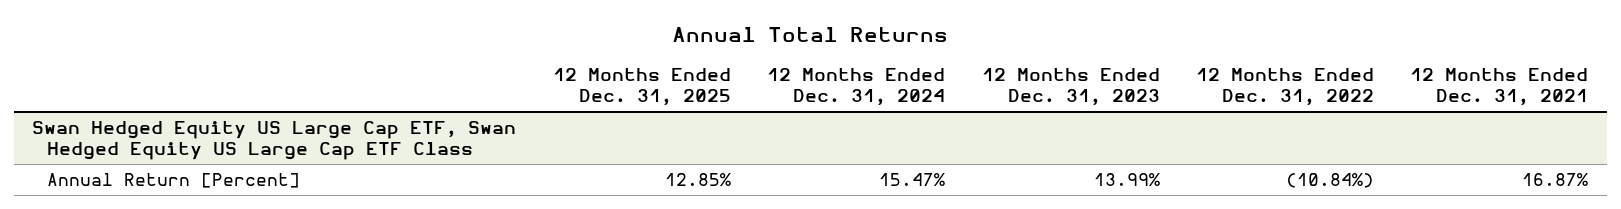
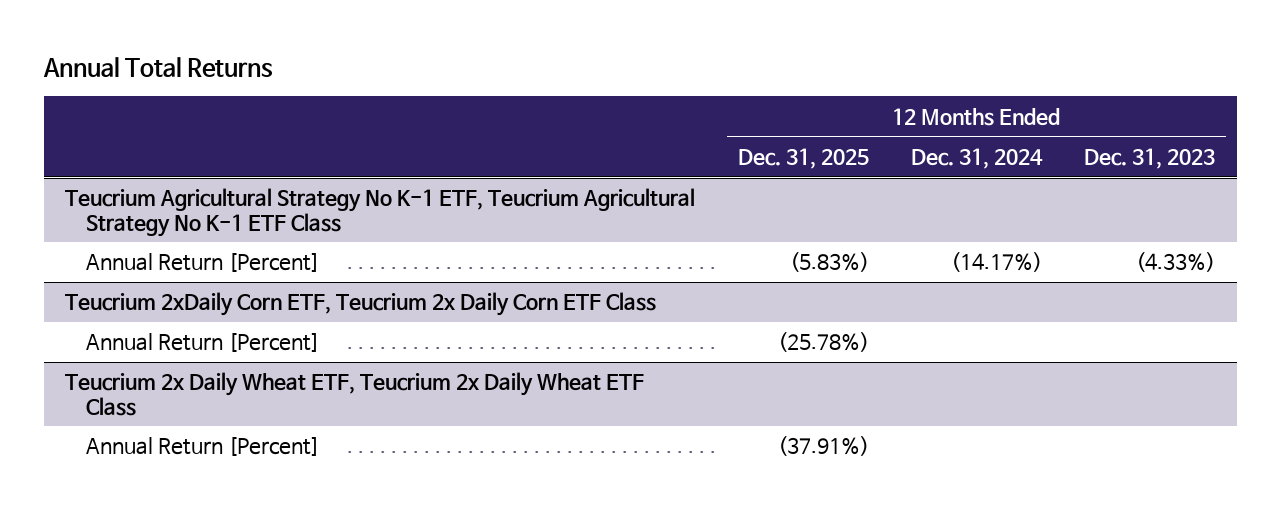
[1196,68,1375,107] 12 Months Ended Dec. 31, 2022 -> none
[1410,68,1589,107] 12 Months Ended Dec. 31, 2021 -> none
[32,121,517,161] Swan Hedged Equity US Large Cap ETF, Swan Hedged Equity US Large Cap ETF Class -> none
none -> [65,188,696,237] Teucrium Agricultural Strategy No K-1 ETF, Teucrium Agricultural Strategy No K-1 ETF Class
[664,173,731,187] 12.85% -> [789,252,869,273] (5.83%)
[879,173,946,187] 15.47% -> [950,252,1042,273] (14.17%)
[1093,173,1160,187] 13.99% -> [1136,252,1216,273] (4.33%)
none -> [65,292,657,317] Teucrium 2xDaily Corn ETF, Teucrium 2x Daily Corn ETF Class
none -> [85,333,320,353] Annual Return [Percent]
none -> [65,372,645,416] Teucrium 2x Daily Wheat ETF, Teucrium 2x Daily Wheat ETF Class
none -> [85,437,320,457] Annual Return [Percent]

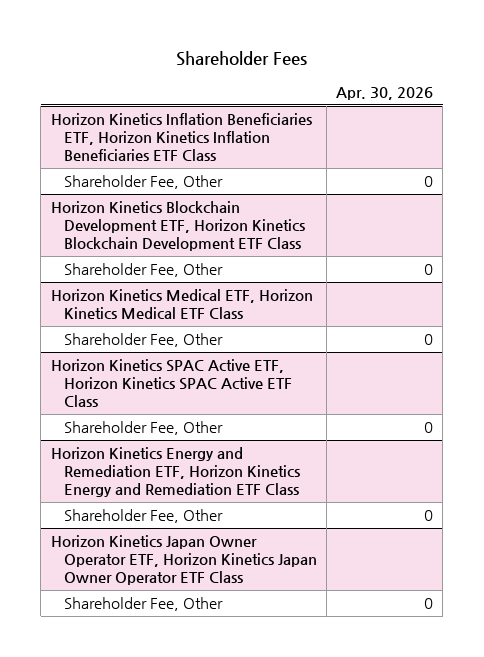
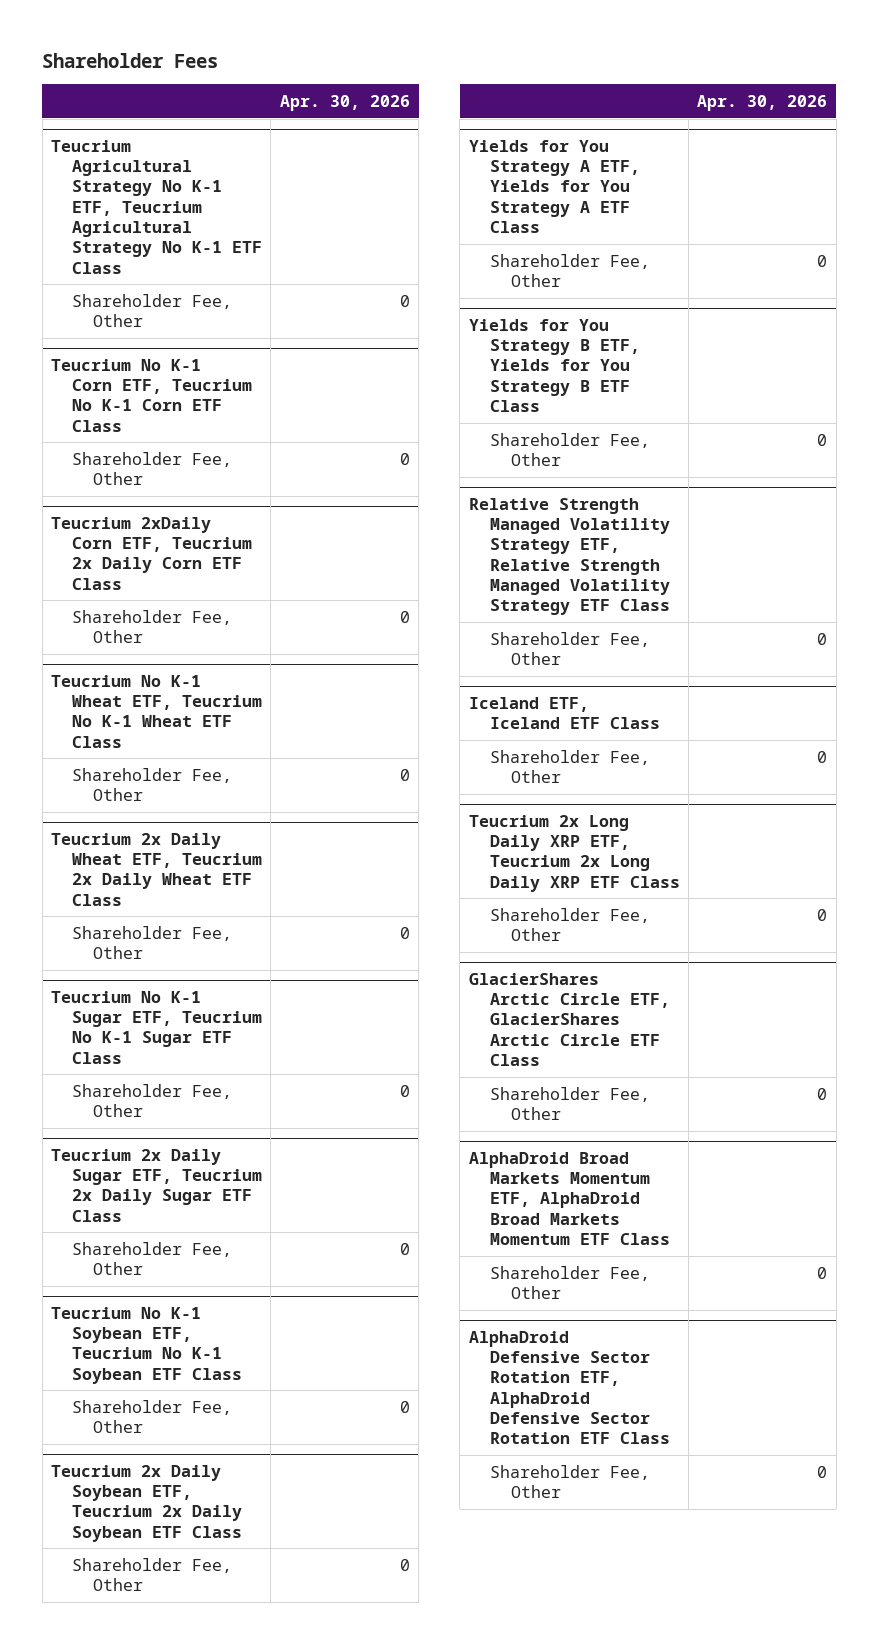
[50,113,312,162] Horizon Kinetics Inflation Beneficiaries ETF, Horizon Kinetics Inflation Beneficiaries ETF Class -> none
none -> [51,139,263,274] Teucrium Agricultural Strategy No K-1 ETF, Teucrium Agricultural Strategy No K-1 ETF Class
[50,201,305,252] Horizon Kinetics Blockchain Development ETF, Horizon Kinetics Blockchain Development ETF Class -> none
none -> [51,358,253,432] Teucrium No K-1 Corn ETF, Teucrium No K-1 Corn ETF Class
[50,289,313,320] Horizon Kinetics Medical ETF, Horizon Kinetics Medical ETF Class -> none
none -> [51,516,253,590] Teucrium 2xDaily Corn ETF, Teucrium 2x Daily Corn ETF Class
[50,359,292,408] Horizon Kinetics SPAC Active ETF, Horizon Kinetics SPAC Active ETF Class -> none
none -> [51,674,263,748] Teucrium No K-1 Wheat ETF, Teucrium No K-1 Wheat ETF Class
[50,447,300,498] Horizon Kinetics Energy and Remediation ETF, Horizon Kinetics Energy and Remediation ETF Class -> none
none -> [51,832,263,906] Teucrium 2x Daily Wheat ETF, Teucrium 2x Daily Wheat ETF Class
[50,535,317,586] Horizon Kinetics Japan Owner Operator ETF, Horizon Kinetics Japan Owner Operator ETF Class -> none
none -> [51,990,263,1064] Teucrium No K-1 Sugar ETF, Teucrium No K-1 Sugar ETF Class
none -> [51,1148,263,1222] Teucrium 2x Daily Sugar ETF, Teucrium 2x Daily Sugar ETF Class
none -> [72,1241,233,1275] Shareholder Fee, Other
none -> [51,1306,243,1384] Teucrium No K-1 Soybean ETF, Teucrium No K-1 Soybean ETF Class
none -> [72,1399,233,1433] Shareholder Fee, Other
none -> [51,1464,243,1542] Teucrium 2x Daily Soybean ETF, Teucrium 2x Daily Soybean ETF Class
none -> [72,1557,233,1591] Shareholder Fee, Other
none -> [468,139,640,234] Yields for You Strategy A ETF, Yields for You Strategy A ETF Class
none -> [489,253,650,287] Shareholder Fee, Other
none -> [468,318,640,413] Yields for You Strategy B ETF, Yields for You Strategy B ETF Class
none -> [489,432,650,466] Shareholder Fee, Other
none -> [468,497,670,616] Relative Strength Managed Volatility Strategy ETF, Relative Strength Managed Volatility Strategy ETF Class
none -> [489,631,650,665] Shareholder Fee, Other
none -> [468,696,660,730] Iceland ETF, Iceland ETF Class
none -> [489,749,650,783] Shareholder Fee, Other
none -> [468,814,680,892] Teucrium 2x Long Daily XRP ETF, Teucrium 2x Long Daily XRP ETF Class
none -> [489,907,650,941] Shareholder Fee, Other
none -> [468,972,670,1067] GlacierShares Arctic Circle ETF, GlacierShares Arctic Circle ETF Class
none -> [489,1086,650,1120] Shareholder Fee, Other
none -> [468,1151,670,1246] AlphaDroid Broad Markets Momentum ETF, AlphaDroid Broad Markets Momentum ETF Class
none -> [489,1265,650,1299] Shareholder Fee, Other
none -> [468,1330,670,1445] AlphaDroid Defensive Sector Rotation ETF, AlphaDroid Defensive Sector Rotation ETF Class
none -> [489,1464,650,1498] Shareholder Fee, Other

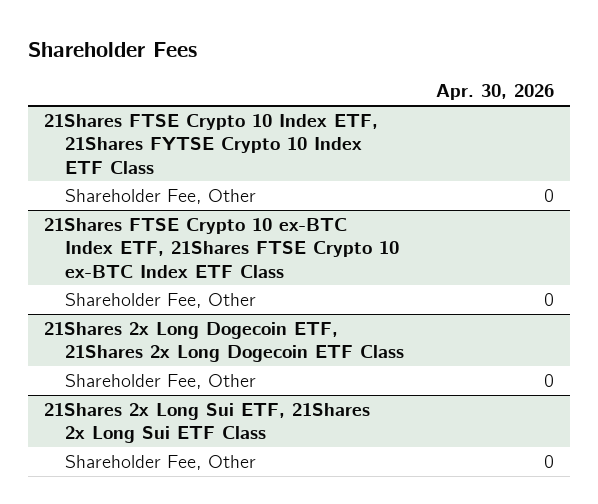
[51,139,263,274] Teucrium Agricultural Strategy No K-1 ETF, Teucrium Agricultural Strategy No K-1 ETF Class -> none
[72,293,233,327] Shareholder Fee, Other -> none
[51,358,253,432] Teucrium No K-1 Corn ETF, Teucrium No K-1 Corn ETF Class -> none
[72,451,233,485] Shareholder Fee, Other -> none
[51,516,253,590] Teucrium 2xDaily Corn ETF, Teucrium 2x Daily Corn ETF Class -> none
[72,609,233,643] Shareholder Fee, Other -> none
[51,674,263,748] Teucrium No K-1 Wheat ETF, Teucrium No K-1 Wheat ETF Class -> none
[72,767,233,801] Shareholder Fee, Other -> none
[51,832,263,906] Teucrium 2x Daily Wheat ETF, Teucrium 2x Daily Wheat ETF Class -> none
[72,925,233,959] Shareholder Fee, Other -> none
[51,990,263,1064] Teucrium No K-1 Sugar ETF, Teucrium No K-1 Sugar ETF Class -> none
[72,1083,233,1117] Shareholder Fee, Other -> none
[51,1148,263,1222] Teucrium 2x Daily Sugar ETF, Teucrium 2x Daily Sugar ETF Class -> none
[72,1241,233,1275] Shareholder Fee, Other -> none
[51,1306,243,1384] Teucrium No K-1 Soybean ETF, Teucrium No K-1 Soybean ETF Class -> none
[72,1399,233,1433] Shareholder Fee, Other -> none
[51,1464,243,1542] Teucrium 2x Daily Soybean ETF, Teucrium 2x Daily Soybean ETF Class -> none
[72,1557,233,1591] Shareholder Fee, Other -> none
[468,139,640,234] Yields for You Strategy A ETF, Yields for You Strategy A ETF Class -> none
[489,253,650,287] Shareholder Fee, Other -> none
[468,318,640,413] Yields for You Strategy B ETF, Yields for You Strategy B ETF Class -> none
[489,432,650,466] Shareholder Fee, Other -> none
[468,497,670,616] Relative Strength Managed Volatility Strategy ETF, Relative Strength Managed Volatility Strategy ETF Class -> none
[489,631,650,665] Shareholder Fee, Other -> none
[468,696,660,730] Iceland ETF, Iceland ETF Class -> none
[489,749,650,783] Shareholder Fee, Other -> none
[468,814,680,892] Teucrium 2x Long Daily XRP ETF, Teucrium 2x Long Daily XRP ETF Class -> none
none -> [44,113,379,174] 21Shares FTSE Crypto 10 Index ETF, 21Shares FYTSE Crypto 10 Index ETF Class
[468,972,670,1067] GlacierShares Arctic Circle ETF, GlacierShares Arctic Circle ETF Class -> none
none -> [44,217,399,278] 21Shares FTSE Crypto 10 ex-BTC Index ETF, 21Shares FTSE Crypto 10 ex-BTC Index ETF Class
[468,1151,670,1246] AlphaDroid Broad Markets Momentum ETF, AlphaDroid Broad Markets Momentum ETF Class -> none
none -> [44,321,404,363] 21Shares 2x Long Dogecoin ETF, 21Shares 2x Long Dogecoin ETF Class
[468,1330,670,1445] AlphaDroid Defensive Sector Rotation ETF, AlphaDroid Defensive Sector Rotation ETF Class -> none
none -> [44,402,371,444] 21Shares 2x Long Sui ETF, 21Shares 2x Long Sui ETF Class

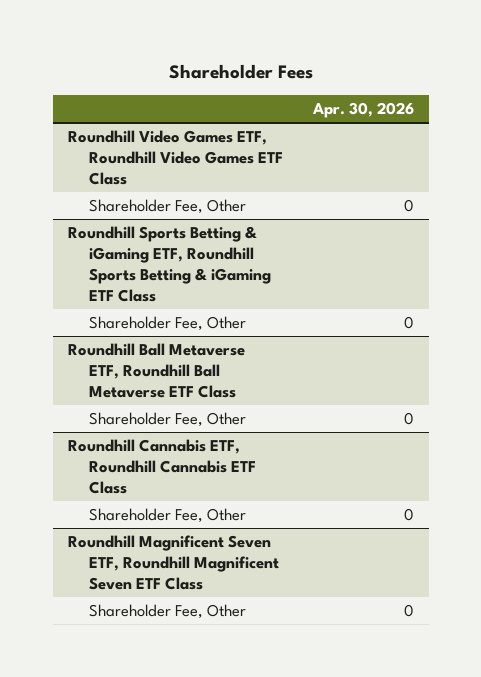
[44,113,379,174] 21Shares FTSE Crypto 10 Index ETF, 21Shares FYTSE Crypto 10 Index ETF Class -> none
none -> [67,130,283,185] Roundhill Video Games ETF, Roundhill Video Games ETF Class
[44,217,399,278] 21Shares FTSE Crypto 10 ex-BTC Index ETF, 21Shares FTSE Crypto 10 ex-BTC Index ETF Class -> none
none -> [67,226,271,302] Roundhill Sports Betting & iGaming ETF, Roundhill Sports Betting & iGaming ETF Class
[44,321,404,363] 21Shares 2x Long Dogecoin ETF, 21Shares 2x Long Dogecoin ETF Class -> none
none -> [67,343,245,398] Roundhill Ball Metaverse ETF, Roundhill Ball Metaverse ETF Class
[44,402,371,444] 21Shares 2x Long Sui ETF, 21Shares 2x Long Sui ETF Class -> none
none -> [67,439,256,494] Roundhill Cannabis ETF, Roundhill Cannabis ETF Class
none -> [67,535,279,590] Roundhill Magnificent Seven ETF, Roundhill Magnificent Seven ETF Class
none -> [88,604,246,620] Shareholder Fee, Other

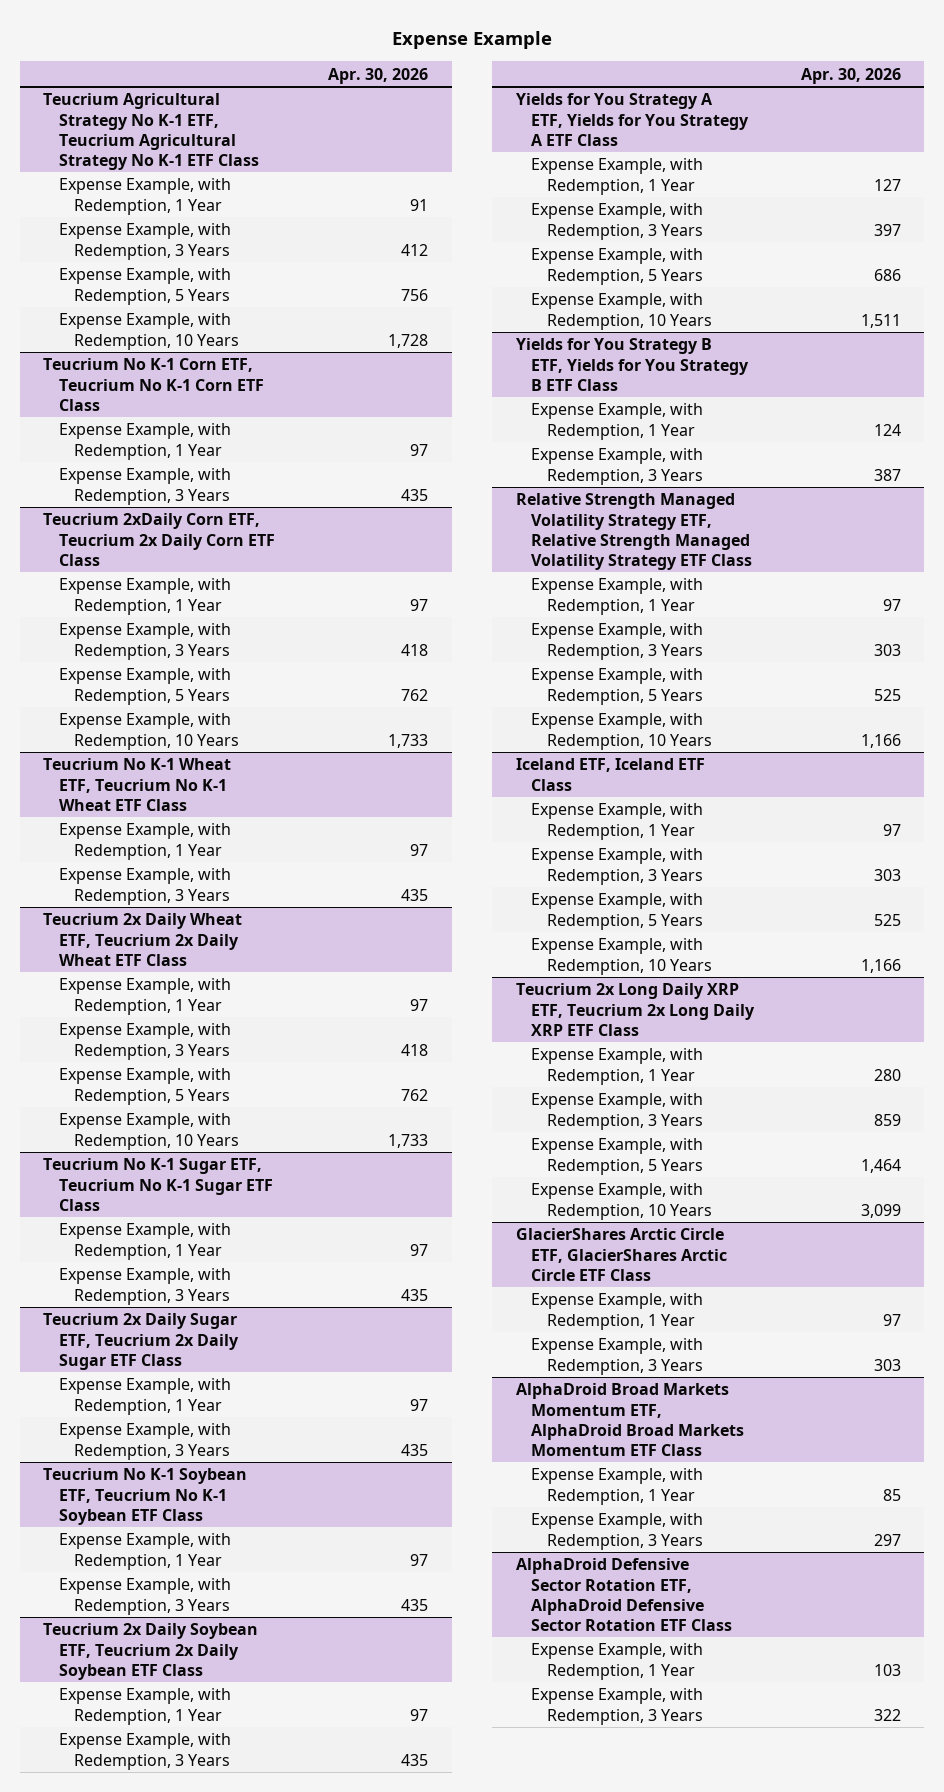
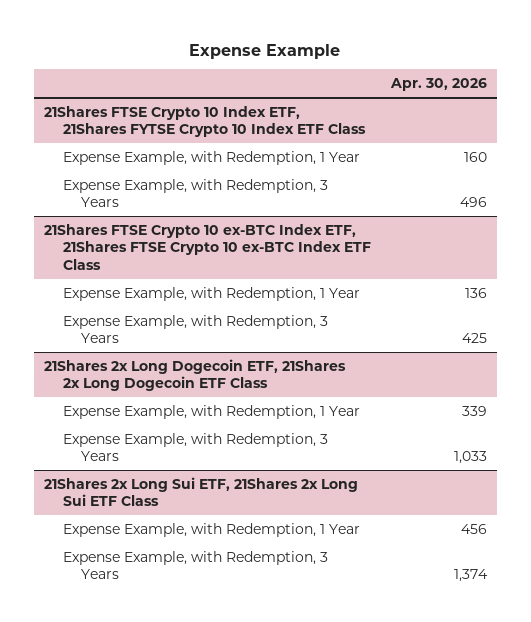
[43,93,259,170] Teucrium Agricultural Strategy No K-1 ETF, Teucrium Agricultural Strategy No K-1 ETF Class -> none
[58,268,231,305] Expense Example, with Redemption, 5 Years -> none
[58,313,240,350] Expense Example, with Redemption, 10 Years -> none
[43,358,264,411] Teucrium No K-1 Corn ETF, Teucrium No K-1 Corn ETF Class -> none
[43,513,275,566] Teucrium 2xDaily Corn ETF, Teucrium 2x Daily Corn ETF Class -> none
[58,668,231,705] Expense Example, with Redemption, 5 Years -> none
[58,713,240,750] Expense Example, with Redemption, 10 Years -> none
[43,758,232,811] Teucrium No K-1 Wheat ETF, Teucrium No K-1 Wheat ETF Class -> none
[43,913,243,966] Teucrium 2x Daily Wheat ETF, Teucrium 2x Daily Wheat ETF Class -> none
[58,978,231,1015] Expense Example, with Redemption, 1 Year -> none
[58,1023,231,1060] Expense Example, with Redemption, 3 Years -> none
[58,1068,231,1105] Expense Example, with Redemption, 5 Years -> none
[58,1113,240,1150] Expense Example, with Redemption, 10 Years -> none
[43,1158,273,1211] Teucrium No K-1 Sugar ETF, Teucrium No K-1 Sugar ETF Class -> none
[58,1223,231,1260] Expense Example, with Redemption, 1 Year -> none
[58,1268,231,1305] Expense Example, with Redemption, 3 Years -> none
[43,1313,239,1370] Teucrium 2x Daily Sugar ETF, Teucrium 2x Daily Sugar ETF Class -> none
[58,1378,231,1415] Expense Example, with Redemption, 1 Year -> none
[58,1423,231,1460] Expense Example, with Redemption, 3 Years -> none
[43,1468,248,1525] Teucrium No K-1 Soybean ETF, Teucrium No K-1 Soybean ETF Class -> none
[58,1533,231,1570] Expense Example, with Redemption, 1 Year -> none
[58,1578,231,1615] Expense Example, with Redemption, 3 Years -> none
[43,1623,259,1680] Teucrium 2x Daily Soybean ETF, Teucrium 2x Daily Soybean ETF Class -> none
[58,1688,231,1725] Expense Example, with Redemption, 1 Year -> none
[58,1733,231,1770] Expense Example, with Redemption, 3 Years -> none
[515,93,750,146] Yields for You Strategy A ETF, Yields for You Strategy A ETF Class -> none
[531,158,704,195] Expense Example, with Redemption, 1 Year -> none
[531,203,704,240] Expense Example, with Redemption, 3 Years -> none
[531,248,704,285] Expense Example, with Redemption, 5 Years -> none
[531,293,712,330] Expense Example, with Redemption, 10 Years -> none
[515,338,750,391] Yields for You Strategy B ETF, Yields for You Strategy B ETF Class -> none
[531,403,704,440] Expense Example, with Redemption, 1 Year -> none
[531,448,704,485] Expense Example, with Redemption, 3 Years -> none
[515,493,753,570] Relative Strength Managed Volatility Strategy ETF, Relative Strength Managed Volatility Strategy ETF Class -> none
[531,578,704,615] Expense Example, with Redemption, 1 Year -> none
[531,623,704,660] Expense Example, with Redemption, 3 Years -> none
[531,668,704,705] Expense Example, with Redemption, 5 Years -> none
[531,713,712,750] Expense Example, with Redemption, 10 Years -> none
[515,758,705,791] Iceland ETF, Iceland ETF Class -> none
[531,803,704,840] Expense Example, with Redemption, 1 Year -> none
[531,848,704,885] Expense Example, with Redemption, 3 Years -> none
[531,893,704,930] Expense Example, with Redemption, 5 Years -> none
[531,938,712,975] Expense Example, with Redemption, 10 Years -> none
[515,983,756,1036] Teucrium 2x Long Daily XRP ETF, Teucrium 2x Long Daily XRP ETF Class -> none
[531,1048,704,1085] Expense Example, with Redemption, 1 Year -> none
[531,1093,704,1130] Expense Example, with Redemption, 3 Years -> none
[531,1138,704,1175] Expense Example, with Redemption, 5 Years -> none
[531,1183,712,1220] Expense Example, with Redemption, 10 Years -> none
[515,1228,728,1281] GlacierShares Arctic Circle ETF, GlacierShares Arctic Circle ETF Class -> none
[531,1293,704,1330] Expense Example, with Redemption, 1 Year -> none
[531,1338,704,1375] Expense Example, with Redemption, 3 Years -> none
[515,1383,745,1456] AlphaDroid Broad Markets Momentum ETF, AlphaDroid Broad Markets Momentum ETF Class -> none
[531,1468,704,1505] Expense Example, with Redemption, 1 Year -> none
[531,1513,704,1550] Expense Example, with Redemption, 3 Years -> none
[515,1558,733,1631] AlphaDroid Defensive Sector Rotation ETF, AlphaDroid Defensive Sector Rotation ETF Class -> none
[531,1643,704,1680] Expense Example, with Redemption, 1 Year -> none
[531,1688,704,1725] Expense Example, with Redemption, 3 Years -> none
none -> [44,105,366,138] 21Shares FTSE Crypto 10 Index ETF, 21Shares FYTSE Crypto 10 Index ETF Class
[410,198,429,211] 91 -> [463,151,487,162] 160
[401,243,429,256] 412 -> [459,197,487,208] 496
none -> [44,223,371,270] 21Shares FTSE Crypto 10 ex-BTC Index ETF, 21Shares FTSE Crypto 10 ex-BTC Index ETF Class
[410,443,429,456] 97 -> [464,287,487,298] 136
[401,488,429,501] 435 -> [461,333,487,344] 425
none -> [44,358,347,392] 21Shares 2x Long Dogecoin ETF, 21Shares 2x Long Dogecoin ETF Class
[410,598,429,611] 97 -> [461,405,487,416] 339
[401,643,429,656] 418 -> [453,451,487,465] 1,033
none -> [44,476,359,507] 21Shares 2x Long Sui ETF, 21Shares 2x Long Sui ETF Class
[410,843,429,856] 97 -> [460,523,487,534] 456
[401,888,429,901] 435 -> [453,569,488,583] 1,374

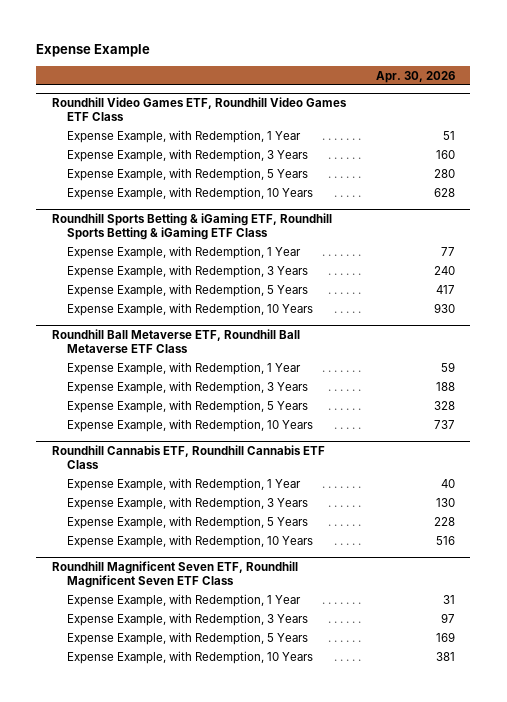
[44,105,366,138] 21Shares FTSE Crypto 10 Index ETF, 21Shares FYTSE Crypto 10 Index ETF Class -> none
[44,223,371,270] 21Shares FTSE Crypto 10 ex-BTC Index ETF, 21Shares FTSE Crypto 10 ex-BTC Index ETF Class -> none
[44,358,347,392] 21Shares 2x Long Dogecoin ETF, 21Shares 2x Long Dogecoin ETF Class -> none
[44,476,359,507] 21Shares 2x Long Sui ETF, 21Shares 2x Long Sui ETF Class -> none
none -> [51,96,347,122] Roundhill Video Games ETF, Roundhill Video Games ETF Class
[463,151,487,162] 160 -> [443,130,456,140] 51
[459,197,487,208] 496 -> [436,149,456,159] 160
none -> [66,167,308,181] Expense Example, with Redemption, 5 Years
none -> [66,186,313,200] Expense Example, with Redemption, 10 Years
none -> [51,212,332,241] Roundhill Sports Betting & iGaming ETF, Roundhill Sports Betting & iGaming ETF Class
[464,287,487,298] 136 -> [441,246,456,256] 77
[461,333,487,344] 425 -> [434,265,456,275] 240
none -> [66,283,308,297] Expense Example, with Redemption, 5 Years
none -> [66,302,313,316] Expense Example, with Redemption, 10 Years
none -> [51,328,300,354] Roundhill Ball Metaverse ETF, Roundhill Ball Metaverse ETF Class
[461,405,487,416] 339 -> [441,361,456,372] 59
[453,451,487,465] 1,033 -> [436,381,456,391] 188
none -> [66,399,308,413] Expense Example, with Redemption, 5 Years
none -> [66,418,313,432] Expense Example, with Redemption, 10 Years
none -> [51,444,325,470] Roundhill Cannabis ETF, Roundhill Cannabis ETF Class
[460,523,487,534] 456 -> [441,478,456,488] 40
[453,569,488,583] 1,374 -> [436,497,456,507] 130
none -> [66,515,308,529] Expense Example, with Redemption, 5 Years
none -> [66,534,313,548] Expense Example, with Redemption, 10 Years
none -> [51,560,298,589] Roundhill Magnificent Seven ETF, Roundhill Magnificent Seven ETF Class
none -> [66,593,301,607] Expense Example, with Redemption, 1 Year
none -> [66,612,308,626] Expense Example, with Redemption, 3 Years
none -> [66,631,308,645] Expense Example, with Redemption, 5 Years
none -> [66,650,313,664] Expense Example, with Redemption, 10 Years

